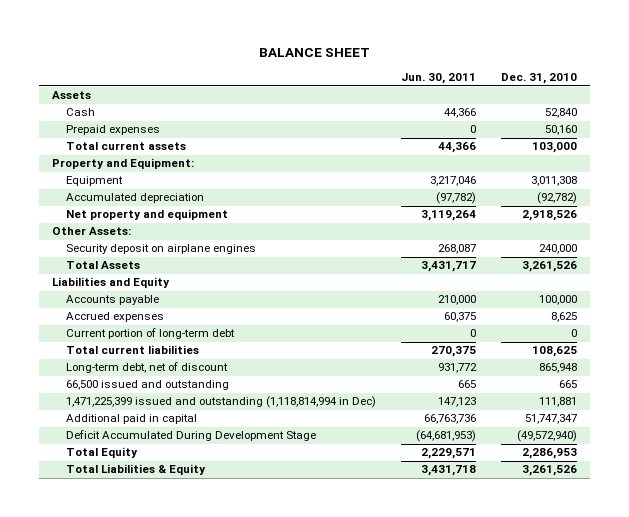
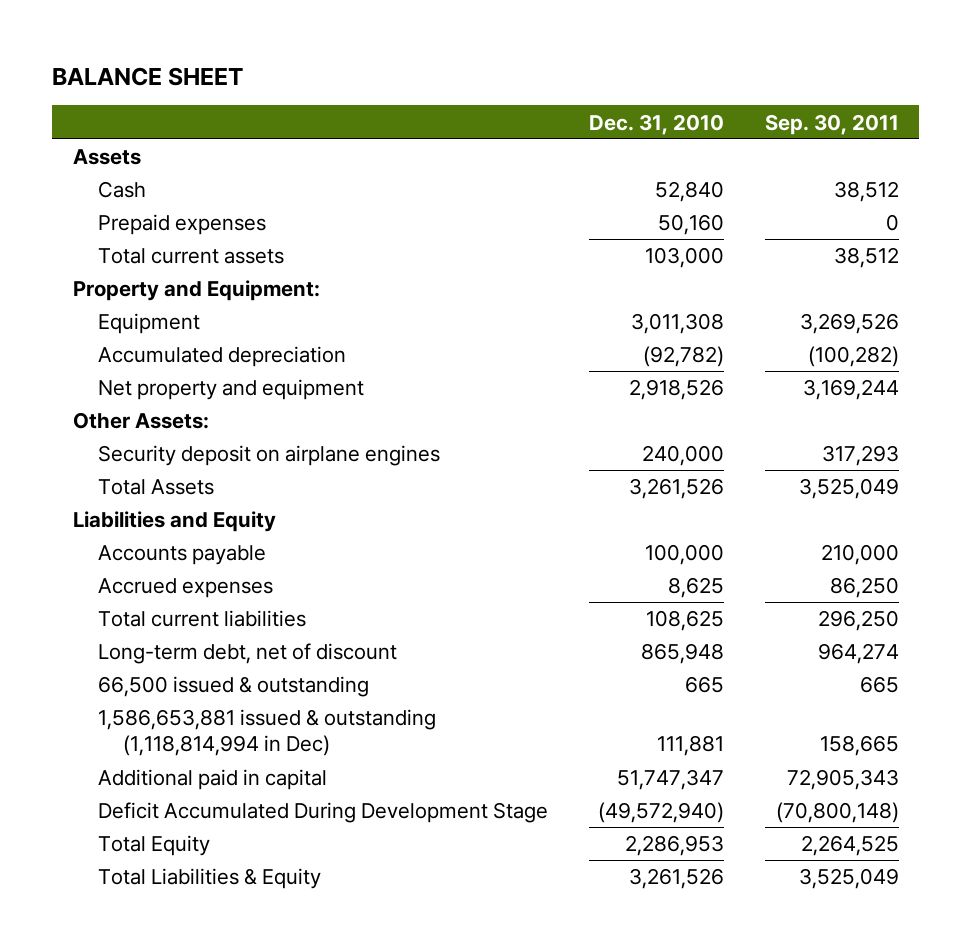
[401,73,477,85] Jun. 30, 2011 -> none
none -> [764,113,899,135] Sep. 30, 2011
[65,328,235,340] Current portion of long-term debt -> none
[65,380,229,391] 66,500 issued and outstanding -> [97,676,369,698] 66,500 issued & outstanding
[65,396,376,409] 1,471,225,399 issued and outstanding (1,118,814,994 in Dec) -> [97,709,436,757] 1,586,653,881 issued & outstanding (1,118,814,994 in Dec)

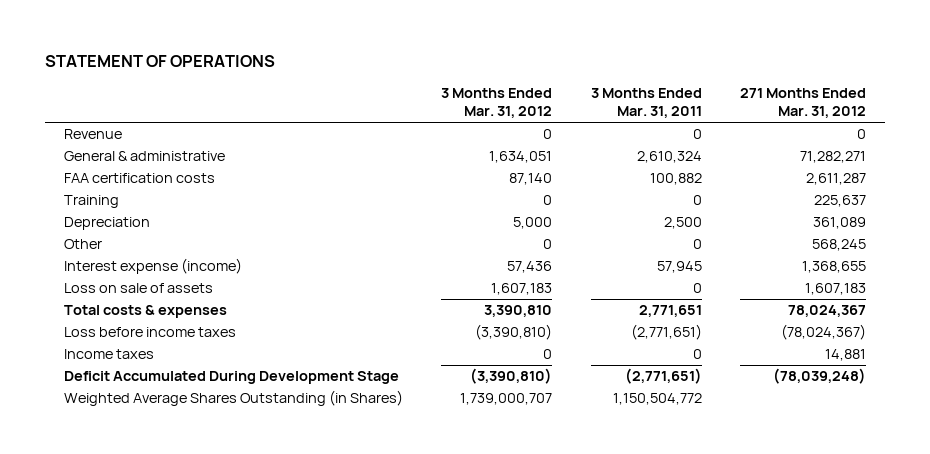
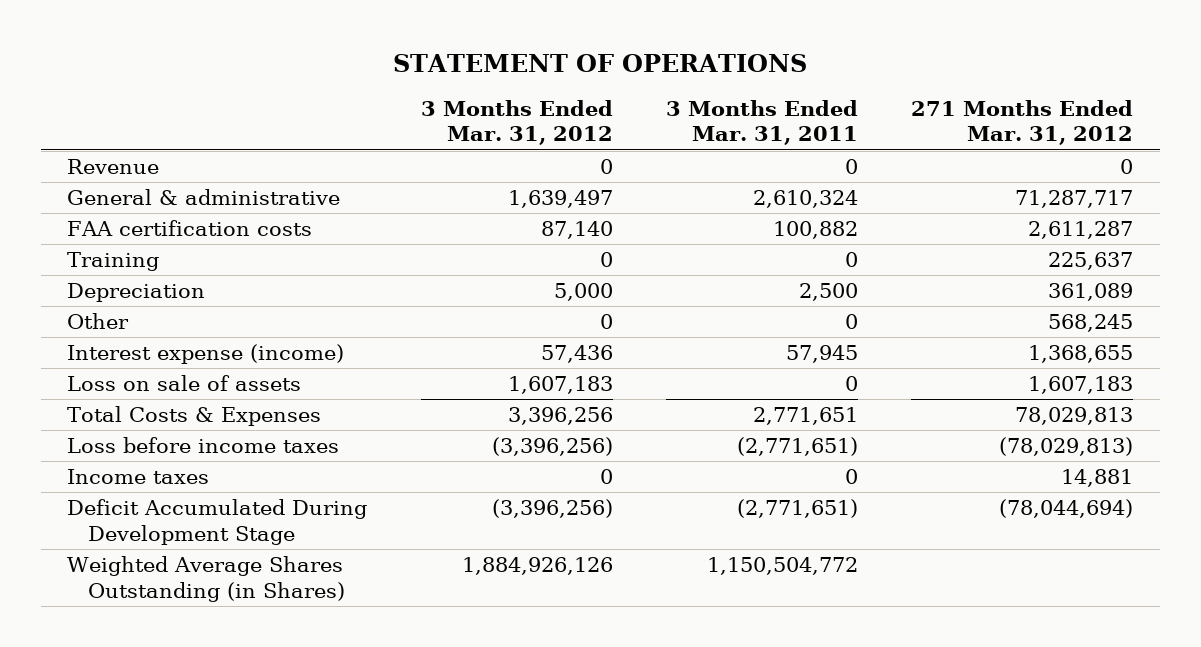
[489,151,553,164] 1,634,051 -> [507,190,613,209] 1,639,497
[799,151,866,164] 71,282,271 -> [1015,190,1134,209] 71,287,717
[64,305,228,319] Total costs & expenses -> [67,406,322,427] Total Costs & Expenses
[484,305,553,318] 3,390,810 -> [507,407,613,426] 3,396,256
[787,305,866,318] 78,024,367 -> [1015,407,1134,426] 78,029,813
[475,324,553,341] (3,390,810) -> [491,437,613,457] (3,396,256)
[780,324,866,341] (78,024,367) -> [999,437,1134,457] (78,029,813)
[470,368,553,385] (3,390,810) -> [491,499,613,519] (3,396,256)
[772,368,866,385] (78,039,248) -> [999,499,1134,519] (78,044,694)
[460,393,553,406] 1,739,000,707 -> [461,557,613,576] 1,884,926,126

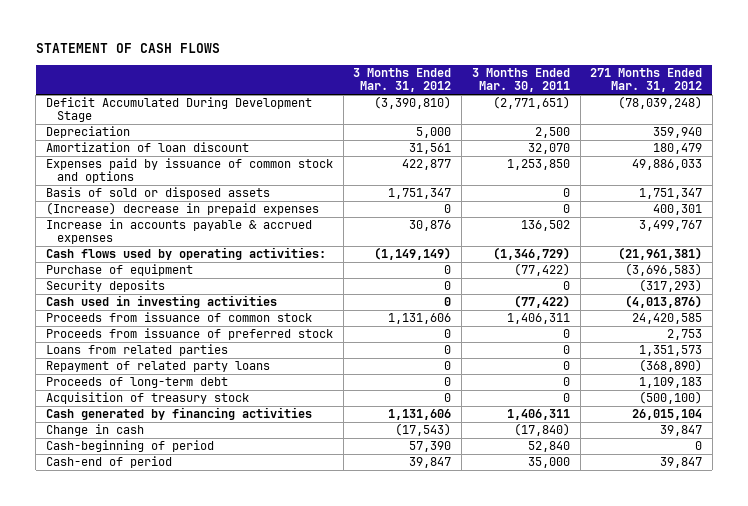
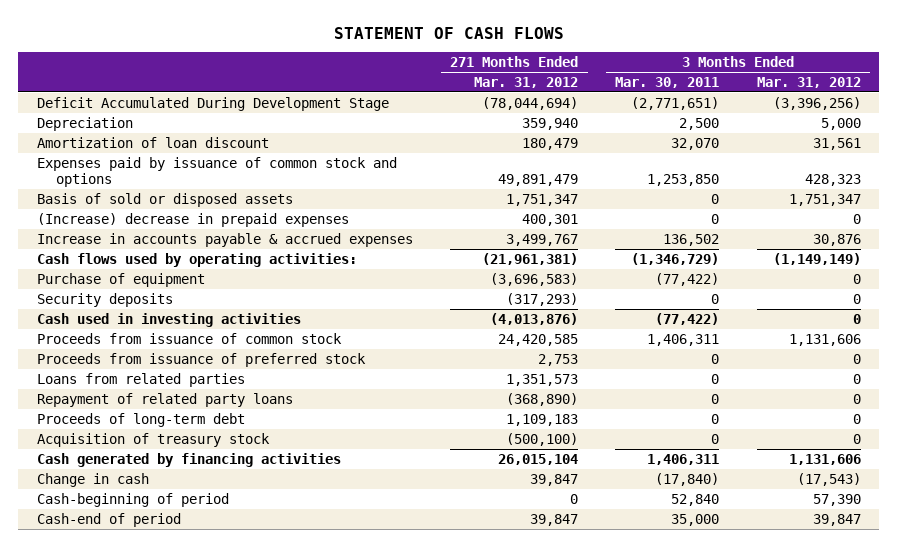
[374,96,452,110] (3,390,810) -> [772,96,861,110] (3,396,256)
[618,96,703,110] (78,039,248) -> [482,96,579,110] (78,044,694)
[402,159,452,171] 422,877 -> [804,173,861,186] 428,323
[632,159,703,171] 49,886,033 -> [498,173,579,186] 49,891,479

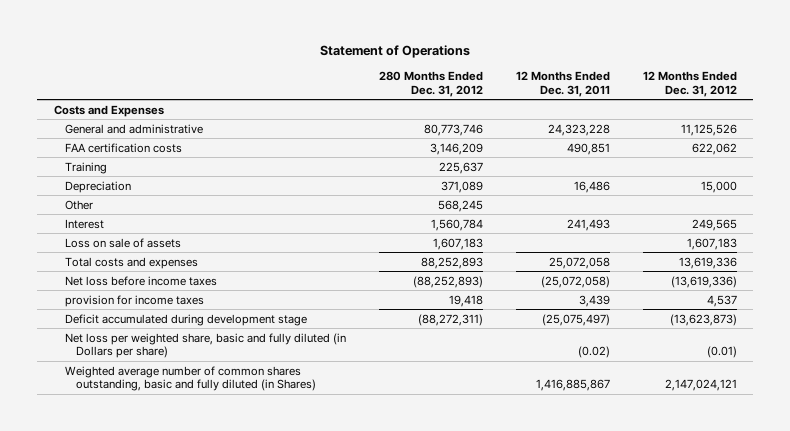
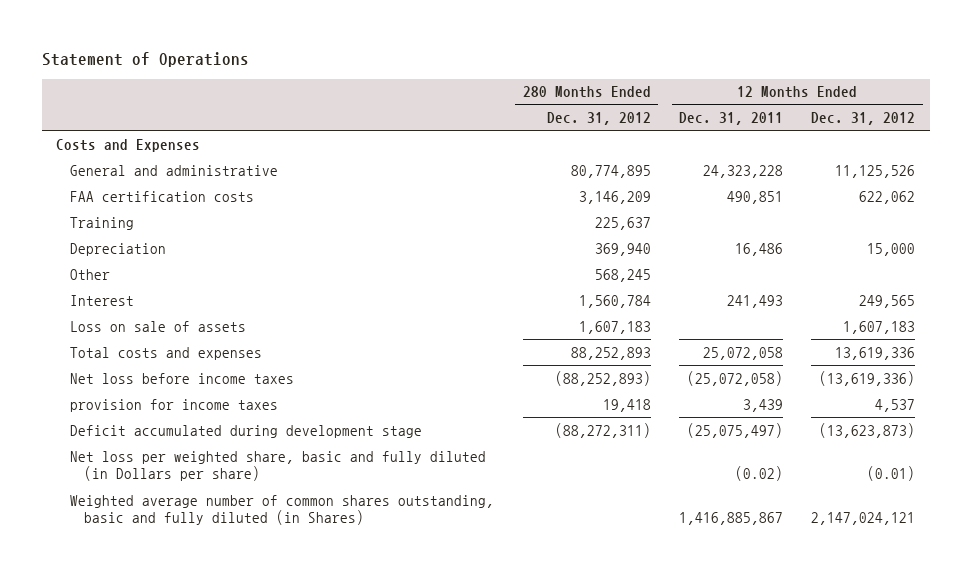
[423,123,483,136] 80,773,746 -> [570,164,651,178] 80,774,895
[440,180,483,193] 371,089 -> [594,242,651,256] 369,940

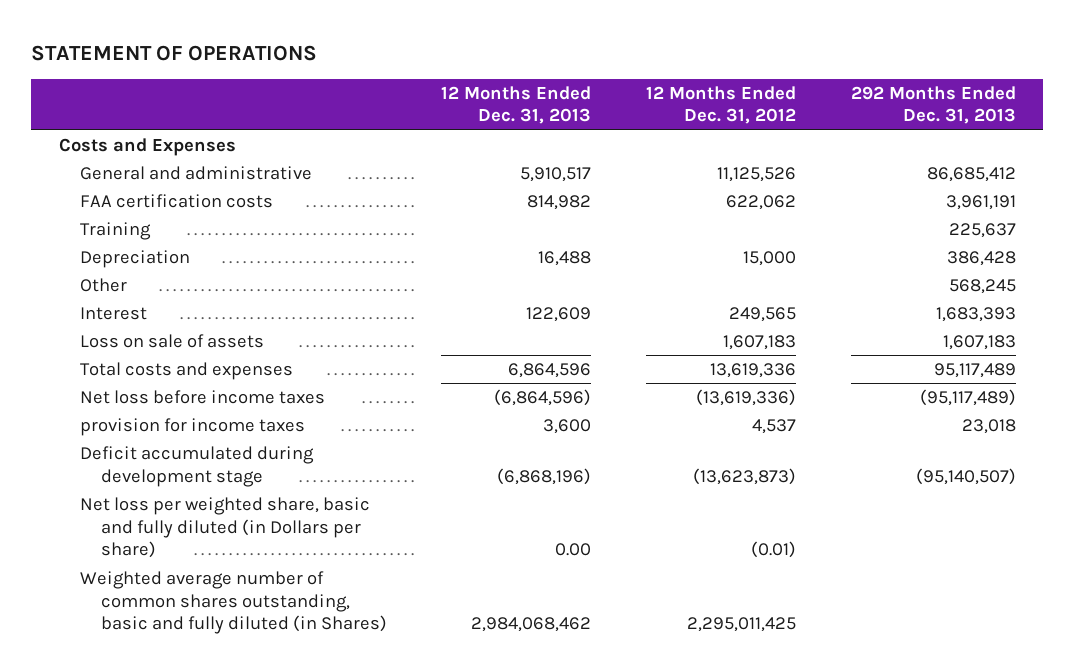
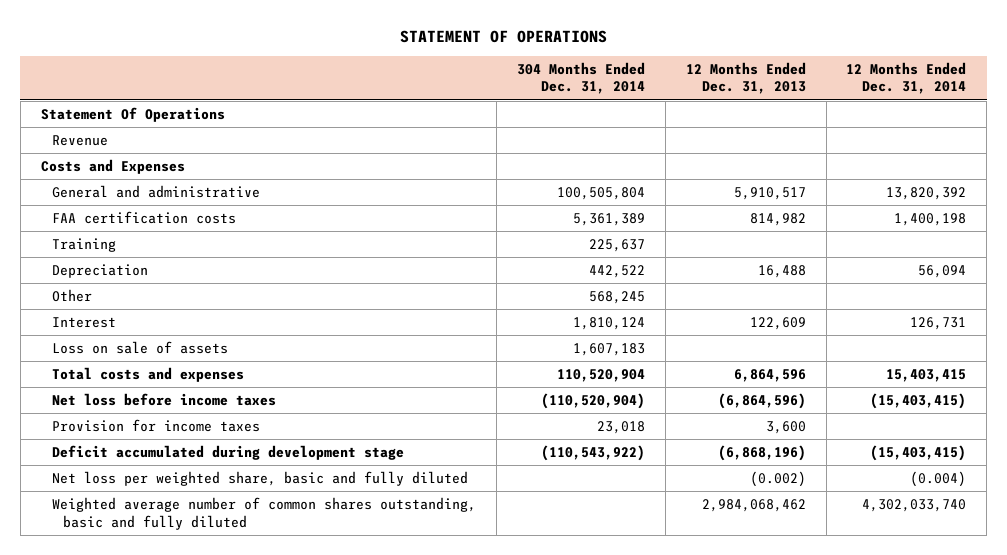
[646,85,797,125] 12 Months Ended Dec. 31, 2012 -> none
[850,85,1016,125] 292 Months Ended Dec. 31, 2013 -> none
none -> [516,61,645,95] 304 Months Ended Dec. 31, 2014
none -> [846,61,967,95] 12 Months Ended Dec. 31, 2014
none -> [40,107,225,123] Statement Of Operations
none -> [51,135,108,147] Revenue
[79,418,305,437] provision for income taxes -> [51,419,260,433] Provision for income taxes
[79,497,370,559] Net loss per weighted share, basic and fully diluted (in Dollars per share) -> [51,471,468,487] Net loss per weighted share, basic and fully diluted
[555,543,592,557] 0.00 -> [749,471,806,488] (0.002)
[79,571,387,635] Weighted average number of common shares outstanding, basic and fully diluted (in Shares) -> [51,497,476,530] Weighted average number of common shares outstanding, basic and fully diluted

